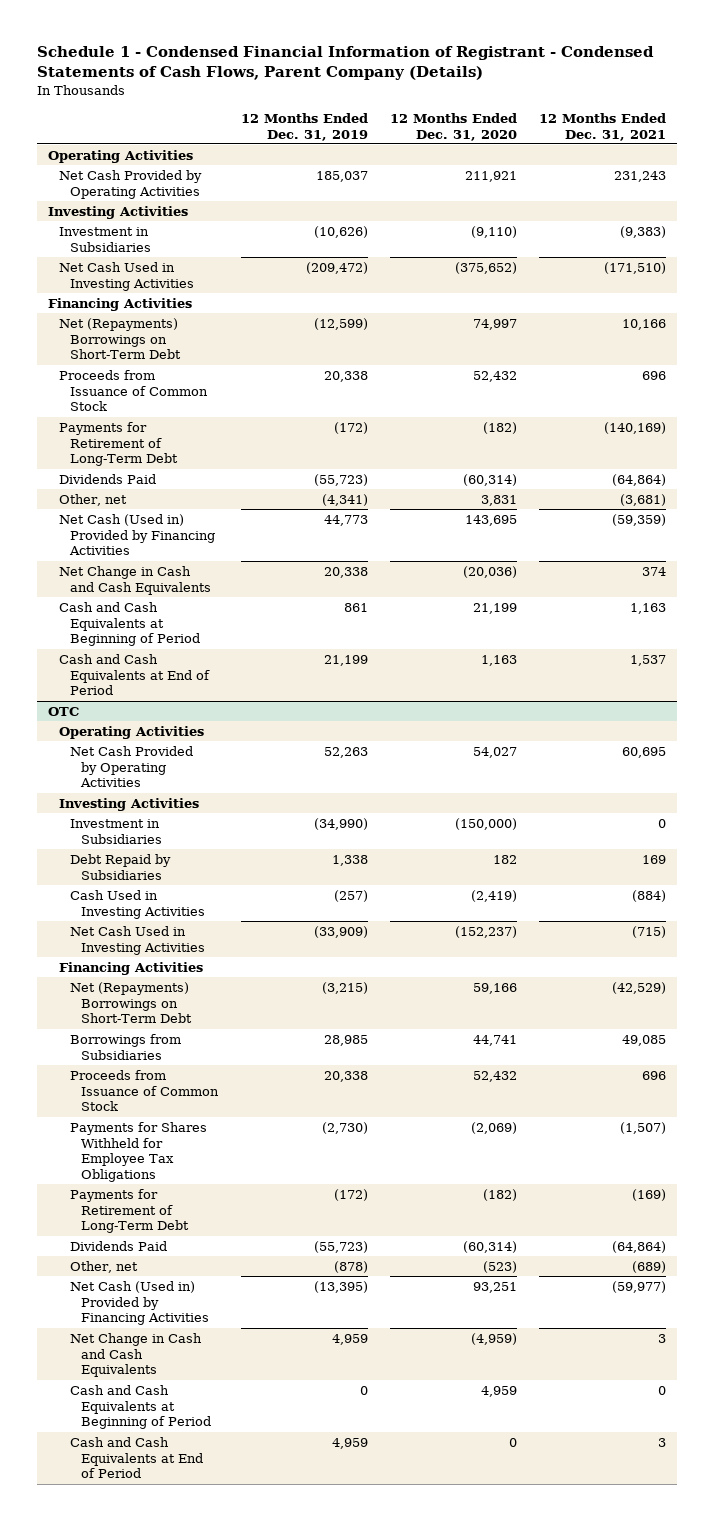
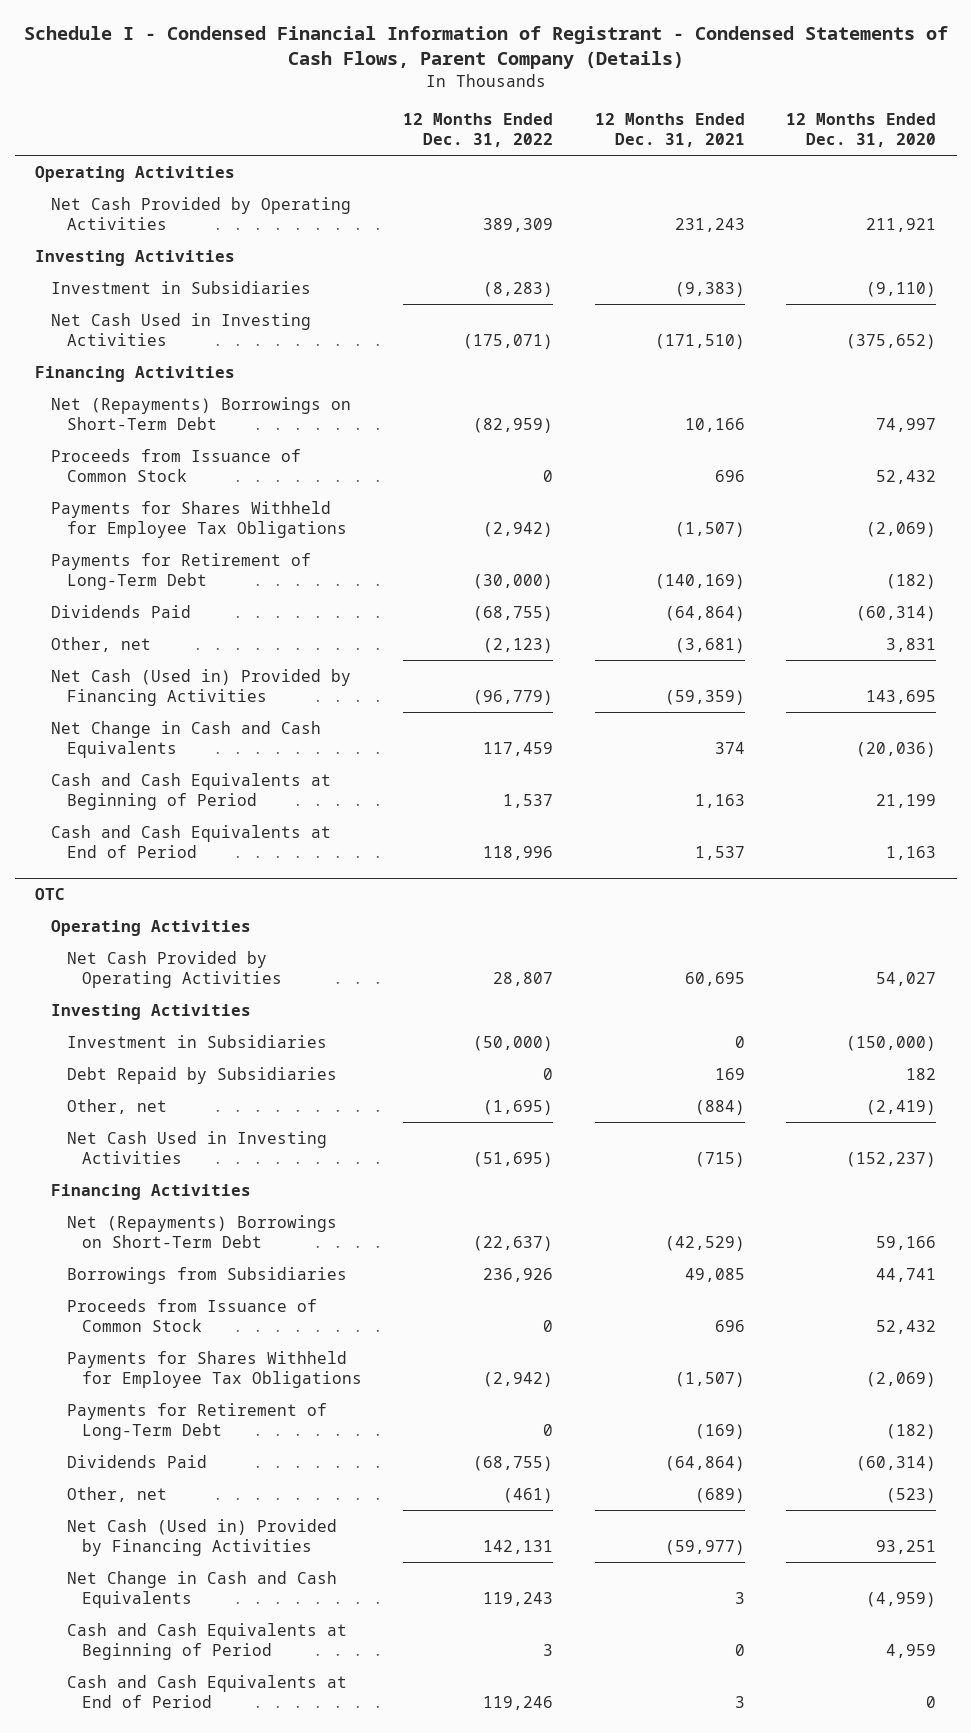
[36,45,654,81] Schedule 1 - Condensed Financial Information of Registrant - Condensed Statements of Cash Flows, Parent Company (Details) -> [23,25,948,69] Schedule I - Condensed Financial Information of Registrant - Condensed Statements of Cash Flows, Parent Company (Details)
[240,112,368,141] 12 Months Ended Dec. 31, 2019 -> none
none -> [403,112,554,147] 12 Months Ended Dec. 31, 2022
none -> [50,500,347,538] Payments for Shares Withheld for Employee Tax Obligations
[70,889,206,919] Cash Used in Investing Activities -> [66,1098,167,1114] Other, net

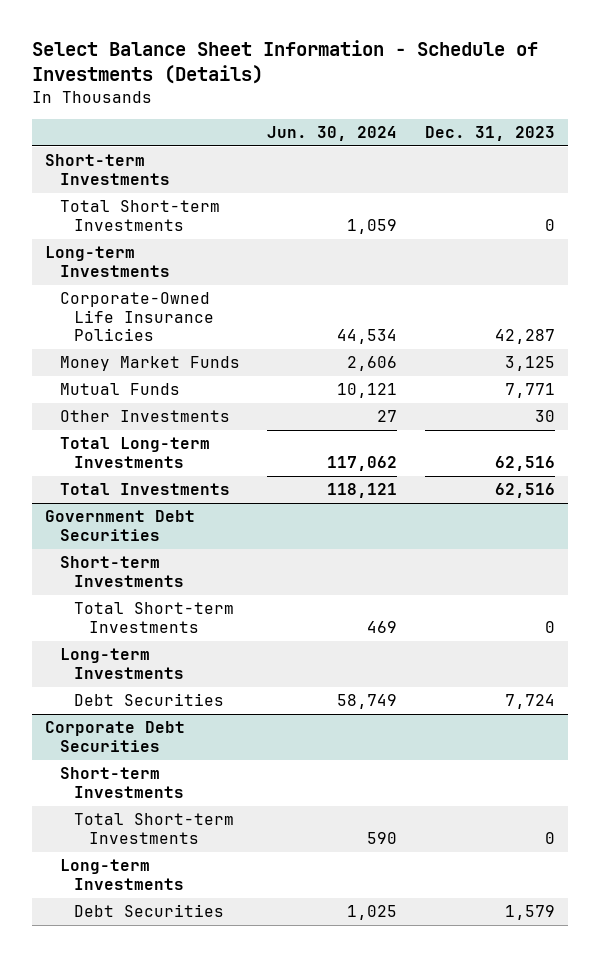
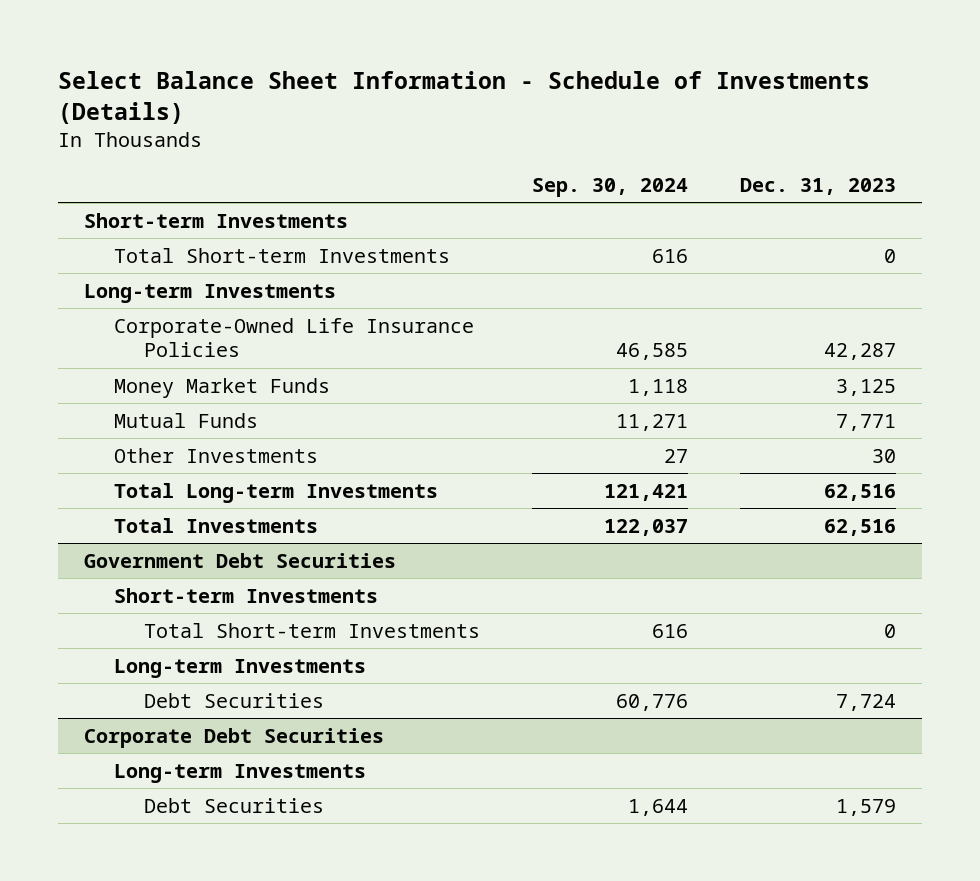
[267,126,398,142] Jun. 30, 2024 -> none
none -> [532,177,689,197] Sep. 30, 2024
[59,767,185,798] Short-term Investments -> none
[74,813,235,844] Total Short-term Investments -> none

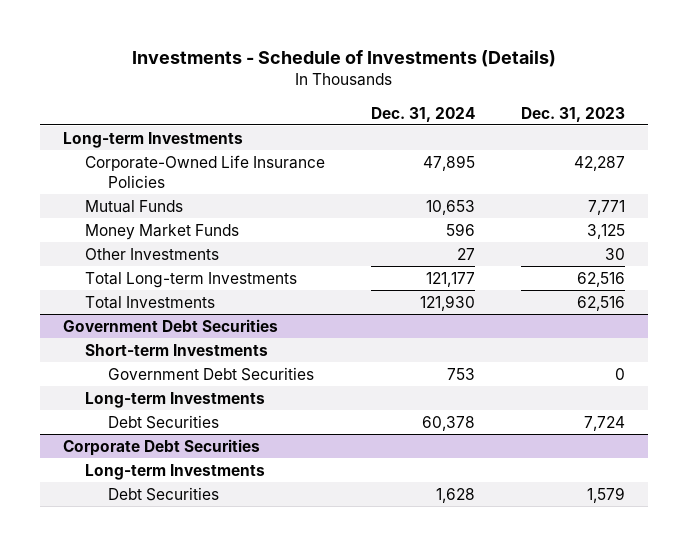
[57,70,870,124] Select Balance Sheet Information - Schedule of Investments (Details) -> [132,49,557,67] Investments - Schedule of Investments (Details)
[532,177,689,197] Sep. 30, 2024 -> none
none -> [371,106,476,122] Dec. 31, 2024
[83,212,348,228] Short-term Investments -> none
[113,247,450,263] Total Short-term Investments -> none
[113,377,330,398] Money Market Funds -> [85,223,240,240] Money Market Funds
[144,622,481,638] Total Short-term Investments -> [107,366,314,381] Government Debt Securities

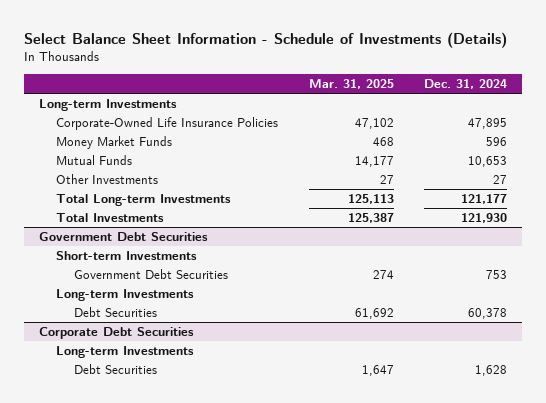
[132,49,557,67] Investments - Schedule of Investments (Details) -> [23,31,507,48] Select Balance Sheet Information - Schedule of Investments (Details)
[521,106,626,122] Dec. 31, 2023 -> none
none -> [308,78,394,89] Mar. 31, 2025
[85,199,184,213] Mutual Funds -> [56,155,133,166] Mutual Funds

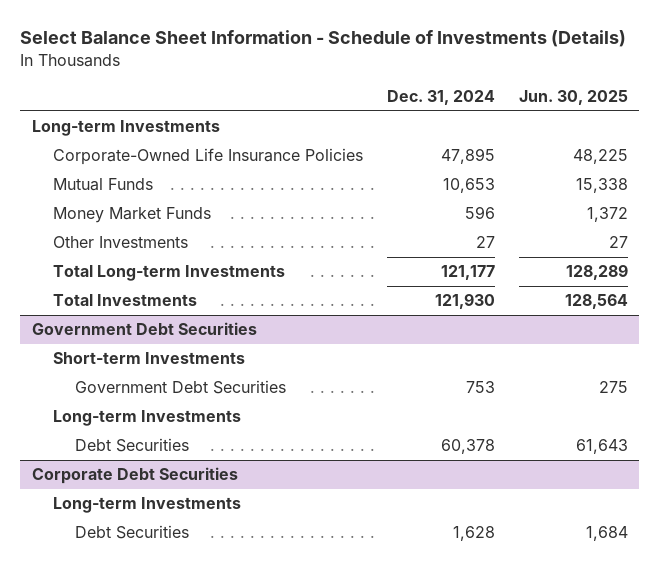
[308,78,394,89] Mar. 31, 2025 -> none
none -> [518,89,628,105] Jun. 30, 2025
[56,136,173,150] Money Market Funds -> [53,207,212,224] Money Market Funds

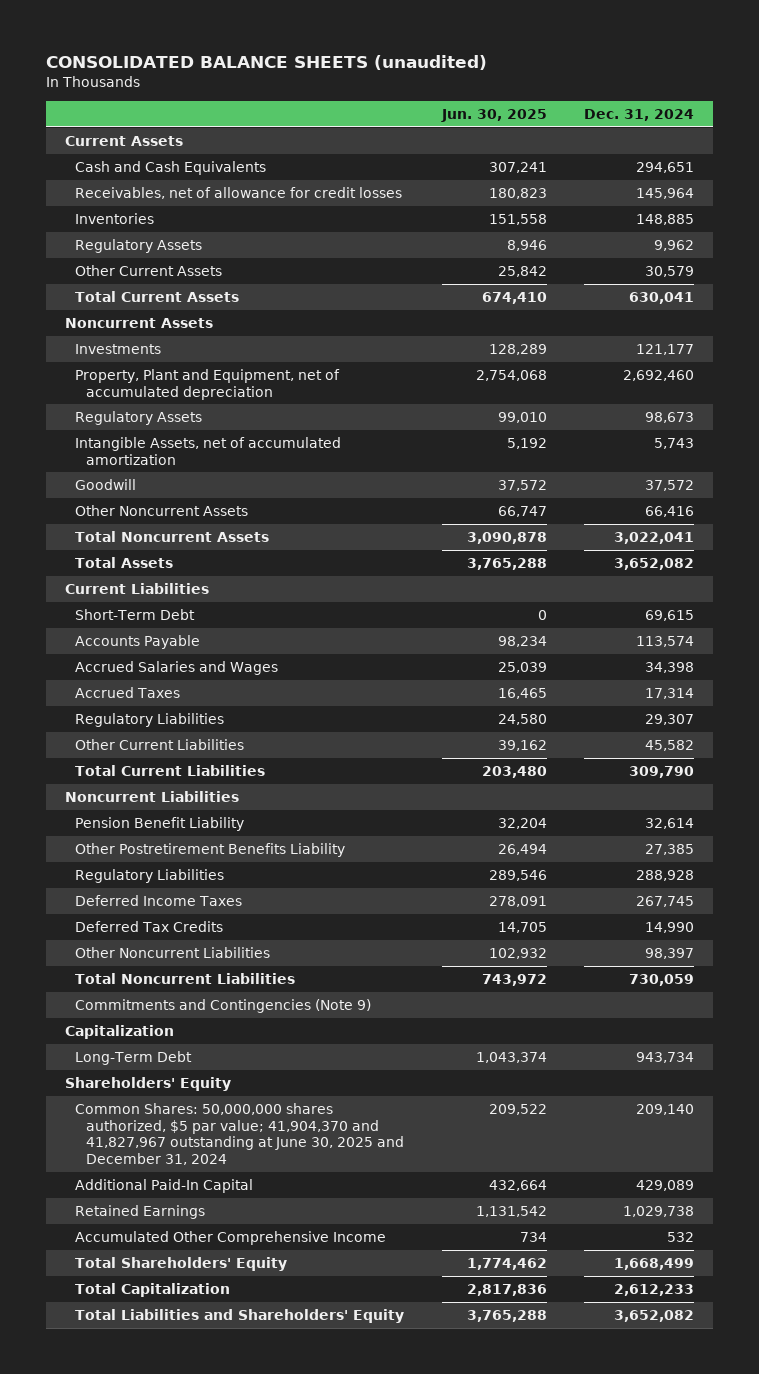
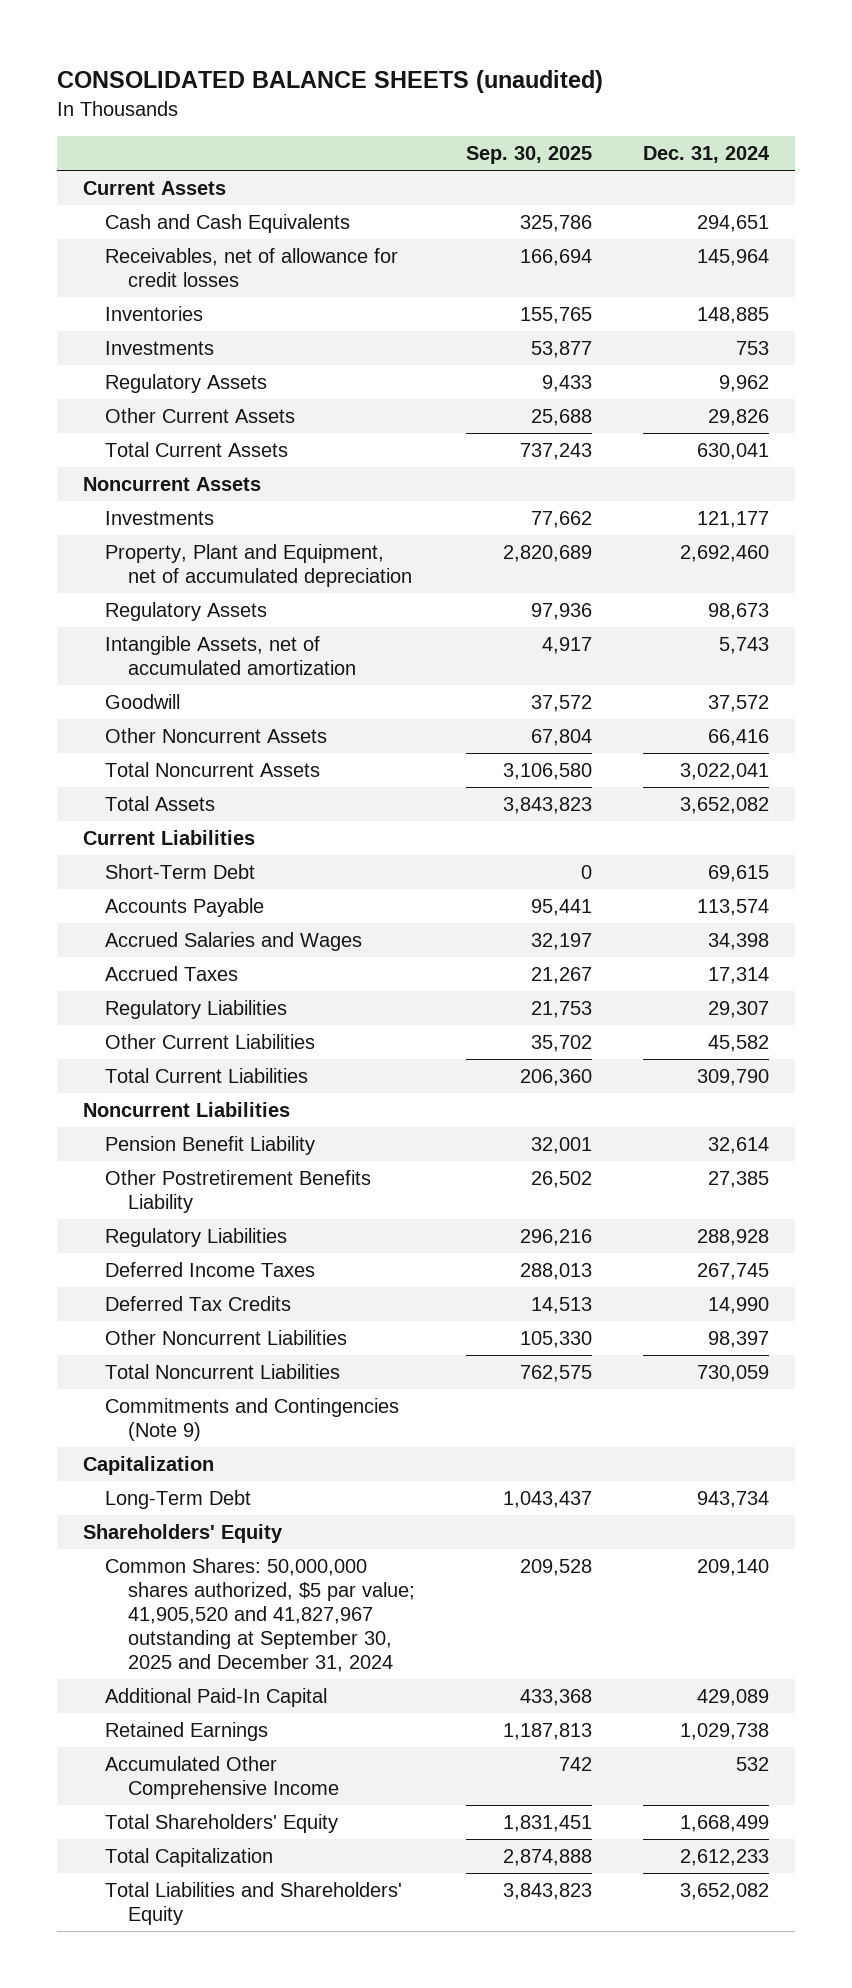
[440,109,547,123] Jun. 30, 2025 -> none
none -> [466,146,593,165] Sep. 30, 2025
none -> [105,341,215,356] Investments
[645,265,695,277] 30,579 -> [708,409,770,427] 29,826
[75,1102,404,1166] Common Shares: 50,000,000 shares authorized, $5 par value; 41,904,370 and 41,827,967 outstanding at June 30, 2025 and December 31, 2024 -> [105,1558,416,1673] Common Shares: 50,000,000 shares authorized, $5 par value; 41,905,520 and 41,827,967 outstanding at September 30, 2025 and December 31, 2024

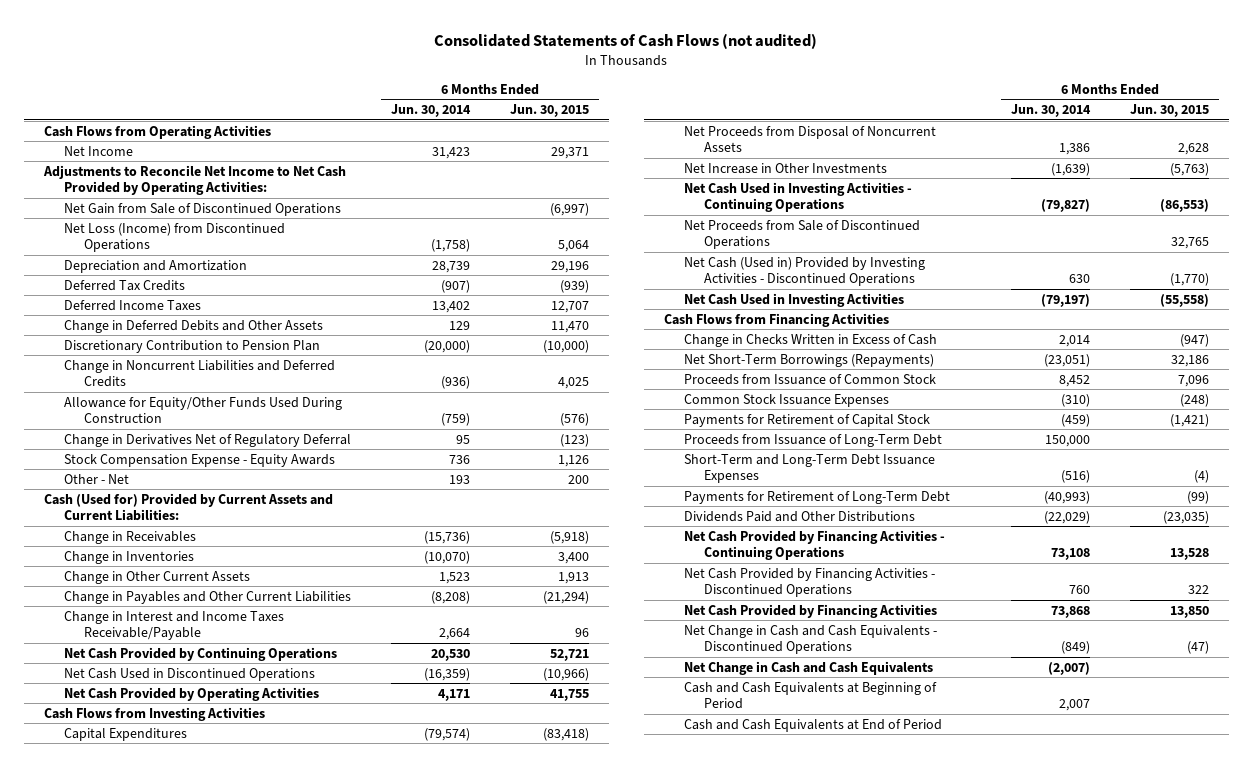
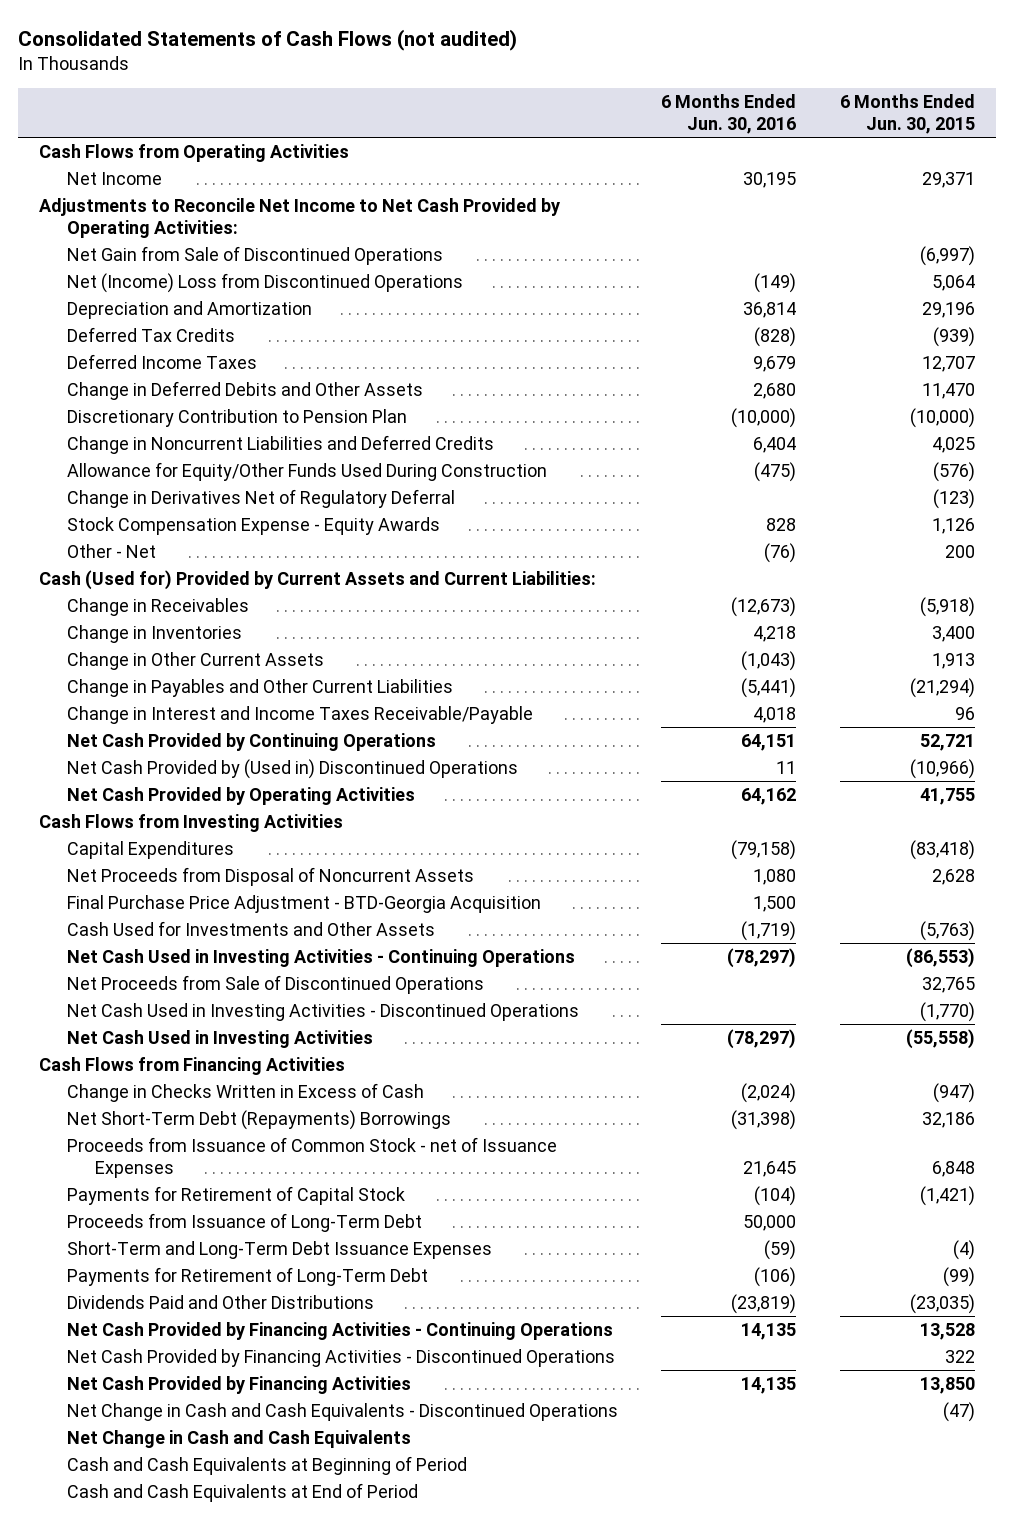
[390,104,471,118] Jun. 30, 2014 -> none
none -> [661,93,797,134] 6 Months Ended Jun. 30, 2016
[63,222,285,253] Net Loss (Income) from Discontinued Operations -> [67,272,464,293] Net (Income) Loss from Discontinued Operations
[63,667,315,681] Net Cash Used in Discontinued Operations -> [67,758,519,779] Net Cash Provided by (Used in) Discontinued Operations
none -> [67,894,542,913] Final Purchase Price Adjustment - BTD-Georgia Acquisition
[684,162,888,174] Net Increase in Other Investments -> [67,920,436,936] Cash Used for Investments and Other Assets
[684,256,926,287] Net Cash (Used in) Provided by Investing Activities - Discontinued Operations -> [67,1002,580,1021] Net Cash Used in Investing Activities - Discontinued Operations
[684,393,890,407] Common Stock Issuance Expenses -> none
[684,353,935,367] Net Short-Term Borrowings (Repayments) -> [67,1109,452,1130] Net Short-Term Debt (Repayments) Borrowings
[684,373,937,385] Proceeds from Issuance of Common Stock -> [67,1136,558,1178] Proceeds from Issuance of Common Stock - net of Issuance Expenses
[1178,374,1210,387] 7,096 -> [931,1160,975,1177] 6,848

